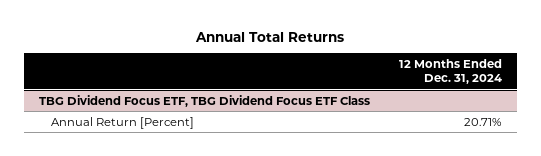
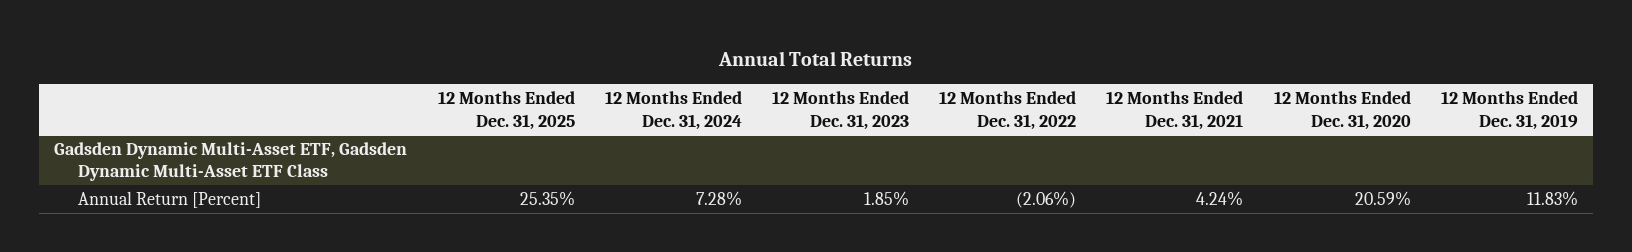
none -> [437,90,575,130] 12 Months Ended Dec. 31, 2025
none -> [771,90,909,130] 12 Months Ended Dec. 31, 2023
none -> [939,90,1077,130] 12 Months Ended Dec. 31, 2022
none -> [1106,90,1244,130] 12 Months Ended Dec. 31, 2021
none -> [1273,90,1411,130] 12 Months Ended Dec. 31, 2020
none -> [1440,90,1578,130] 12 Months Ended Dec. 31, 2019
[38,94,370,107] TBG Dividend Focus ETF, TBG Dividend Focus ETF Class -> none
none -> [54,141,408,182] Gadsden Dynamic Multi-Asset ETF, Gadsden Dynamic Multi-Asset ETF Class
[464,117,503,126] 20.71% -> [695,190,742,206] 7.28%

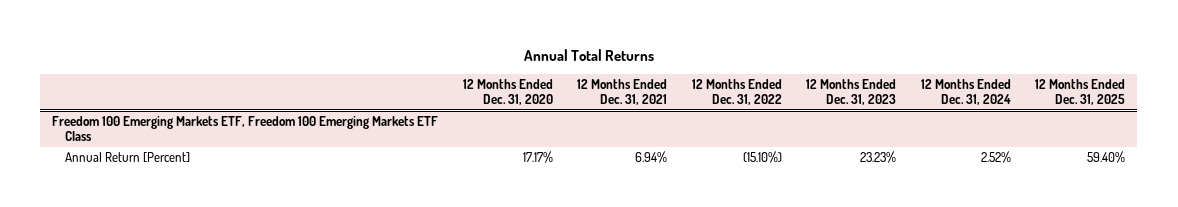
[1440,90,1578,130] 12 Months Ended Dec. 31, 2019 -> none
[54,141,408,182] Gadsden Dynamic Multi-Asset ETF, Gadsden Dynamic Multi-Asset ETF Class -> none
none -> [52,115,439,142] Freedom 100 Emerging Markets ETF, Freedom 100 Emerging Markets ETF Class
[519,190,575,206] 25.35% -> [1087,150,1126,163] 59.40%
[695,190,742,206] 7.28% -> [980,150,1011,163] 2.52%
[863,190,909,206] 1.85% -> [860,150,897,163] 23.23%
[1016,190,1077,208] (2.06%) -> [742,150,782,163] (15.10%)
[1196,190,1244,206] 4.24% -> [635,150,668,163] 6.94%
[1354,190,1411,206] 20.59% -> [522,150,553,163] 17.17%

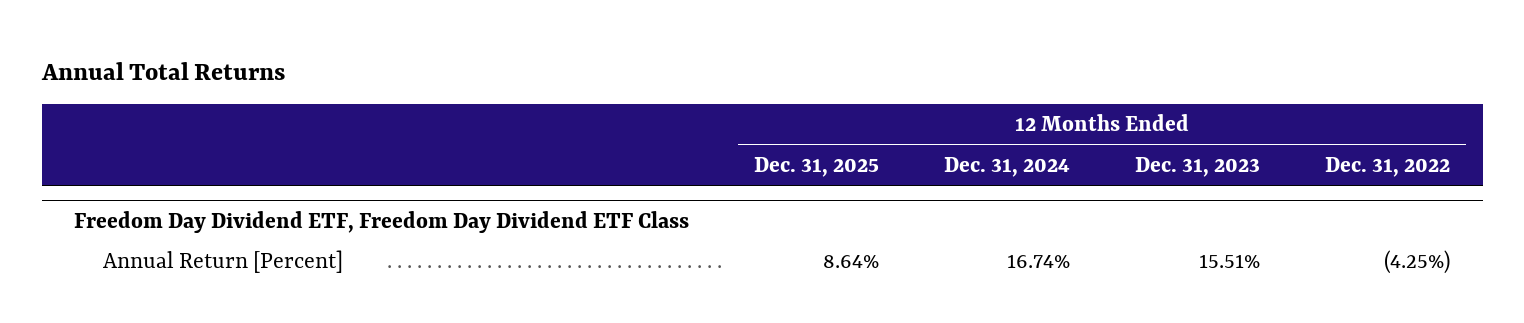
[462,78,553,106] 12 Months Ended Dec. 31, 2020 -> none
[577,78,668,106] 12 Months Ended Dec. 31, 2021 -> none
[52,115,439,142] Freedom 100 Emerging Markets ETF, Freedom 100 Emerging Markets ETF Class -> none
none -> [74,210,690,233] Freedom Day Dividend ETF, Freedom Day Dividend ETF Class
[742,150,782,163] (15.10%) -> [1384,250,1451,275] (4.25%)
[860,150,897,163] 23.23% -> [1199,254,1261,269] 15.51%
[980,150,1011,163] 2.52% -> [1007,254,1071,269] 16.74%
[1087,150,1126,163] 59.40% -> [823,255,880,269] 8.64%

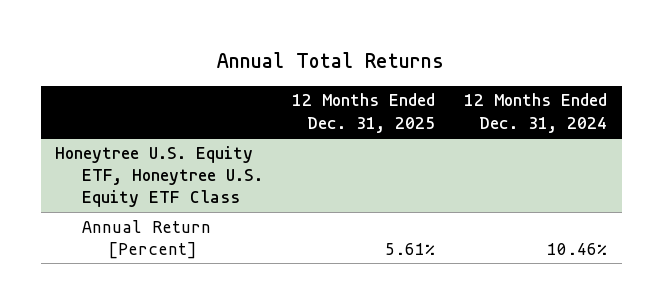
[1135,156,1261,177] Dec. 31, 2023 -> none
[1325,156,1451,177] Dec. 31, 2022 -> none
[74,210,690,233] Freedom Day Dividend ETF, Freedom Day Dividend ETF Class -> none
none -> [55,145,263,208] Honeytree U.S. Equity ETF, Honeytree U.S. Equity ETF Class
[823,255,880,269] 8.64% -> [384,242,435,255] 5.61%
[1007,254,1071,269] 16.74% -> [546,242,607,255] 10.46%

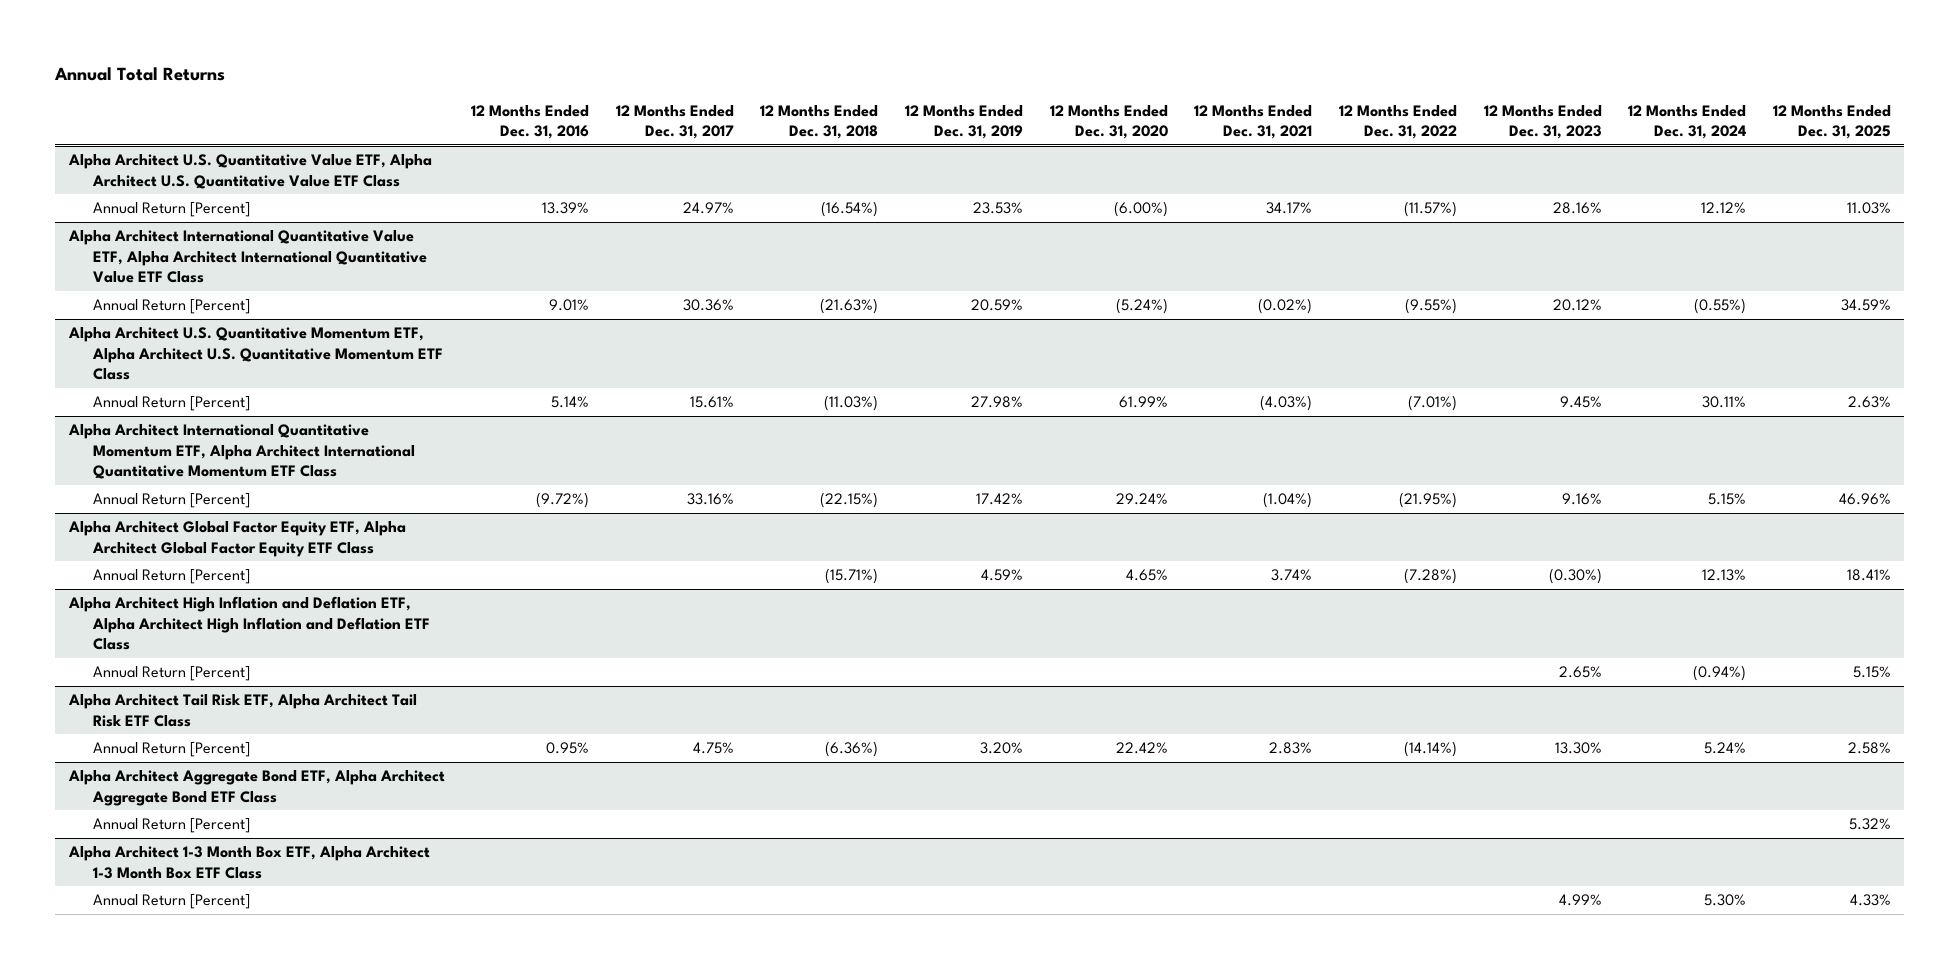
none -> [471,104,590,139] 12 Months Ended Dec. 31, 2016
none -> [615,104,734,139] 12 Months Ended Dec. 31, 2017
none -> [760,104,879,139] 12 Months Ended Dec. 31, 2018
none -> [905,104,1024,139] 12 Months Ended Dec. 31, 2019
none -> [1049,104,1168,139] 12 Months Ended Dec. 31, 2020
none -> [1194,104,1313,139] 12 Months Ended Dec. 31, 2021
none -> [1339,104,1458,139] 12 Months Ended Dec. 31, 2022
none -> [1483,104,1602,139] 12 Months Ended Dec. 31, 2023
[55,145,263,208] Honeytree U.S. Equity ETF, Honeytree U.S. Equity ETF Class -> none
none -> [67,154,432,189] Alpha Architect U.S. Quantitative Value ETF, Alpha Architect U.S. Quantitative Value ETF Class
[384,242,435,255] 5.61% -> [1846,202,1891,215] 11.03%
[546,242,607,255] 10.46% -> [1701,202,1747,215] 12.12%
none -> [67,230,427,284] Alpha Architect International Quantitative Value ETF, Alpha Architect International Quantitative Value ETF Class
none -> [92,299,250,315] Annual Return [Percent]
none -> [67,327,443,381] Alpha Architect U.S. Quantitative Momentum ETF, Alpha Architect U.S. Quantitative Momentum ETF Class
none -> [92,396,250,412] Annual Return [Percent]
none -> [67,424,415,480] Alpha Architect International Quantitative Momentum ETF, Alpha Architect International Quantitative Momentum ETF Class
none -> [92,493,250,509] Annual Return [Percent]
none -> [67,521,406,557] Alpha Architect Global Factor Equity ETF, Alpha Architect Global Factor Equity ETF Class
none -> [92,569,250,585] Annual Return [Percent]
none -> [67,596,430,651] Alpha Architect High Inflation and Deflation ETF, Alpha Architect High Inflation and Deflation ETF Class
none -> [92,666,250,682] Annual Return [Percent]
none -> [67,694,417,727] Alpha Architect Tail Risk ETF, Alpha Architect Tail Risk ETF Class
none -> [92,742,250,758] Annual Return [Percent]
none -> [67,770,445,806] Alpha Architect Aggregate Bond ETF, Alpha Architect Aggregate Bond ETF Class
none -> [92,818,250,834] Annual Return [Percent]
none -> [67,846,430,879] Alpha Architect 1-3 Month Box ETF, Alpha Architect 1-3 Month Box ETF Class
none -> [92,894,250,910] Annual Return [Percent]

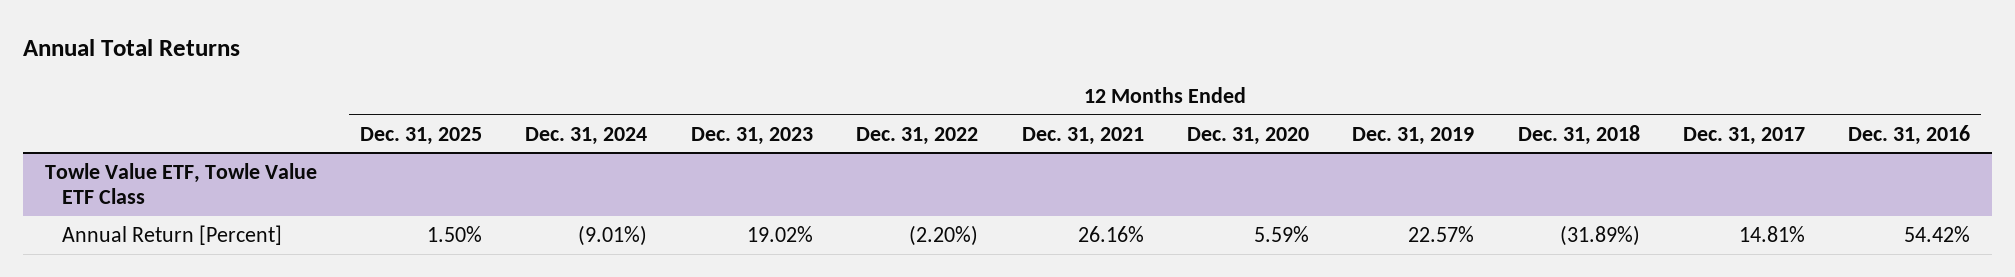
[67,154,432,189] Alpha Architect U.S. Quantitative Value ETF, Alpha Architect U.S. Quantitative Value ETF Class -> none
[67,230,427,284] Alpha Architect International Quantitative Value ETF, Alpha Architect International Quantitative Value ETF Class -> none
[92,299,250,315] Annual Return [Percent] -> none
[67,327,443,381] Alpha Architect U.S. Quantitative Momentum ETF, Alpha Architect U.S. Quantitative Momentum ETF Class -> none
[92,396,250,412] Annual Return [Percent] -> none
[67,424,415,480] Alpha Architect International Quantitative Momentum ETF, Alpha Architect International Quantitative Momentum ETF Class -> none
[92,493,250,509] Annual Return [Percent] -> none
[67,521,406,557] Alpha Architect Global Factor Equity ETF, Alpha Architect Global Factor Equity ETF Class -> none
[92,569,250,585] Annual Return [Percent] -> none
[67,596,430,651] Alpha Architect High Inflation and Deflation ETF, Alpha Architect High Inflation and Deflation ETF Class -> none
[92,666,250,682] Annual Return [Percent] -> none
[67,694,417,727] Alpha Architect Tail Risk ETF, Alpha Architect Tail Risk ETF Class -> none
[92,742,250,758] Annual Return [Percent] -> none
[67,770,445,806] Alpha Architect Aggregate Bond ETF, Alpha Architect Aggregate Bond ETF Class -> none
[92,818,250,834] Annual Return [Percent] -> none
[67,846,430,879] Alpha Architect 1-3 Month Box ETF, Alpha Architect 1-3 Month Box ETF Class -> none
[92,894,250,910] Annual Return [Percent] -> none
none -> [44,162,317,205] Towle Value ETF, Towle Value ETF Class
[542,202,590,215] 13.39% -> [1904,225,1971,242] 54.42%
[682,202,734,215] 24.97% -> [1739,225,1806,242] 14.81%
[821,201,879,218] (16.54%) -> [1559,224,1640,246] (31.89%)
[973,202,1024,215] 23.53% -> [1408,225,1475,242] 22.57%
[1113,201,1168,218] (6.00%) -> [1253,225,1309,242] 5.59%
[1266,202,1313,215] 34.17% -> [1077,225,1144,242] 26.16%
[1404,201,1458,218] (11.57%) -> [909,224,979,246] (2.20%)
[1552,202,1602,215] 28.16% -> [746,225,813,242] 19.02%
[1701,202,1747,215] 12.12% -> [578,224,648,246] (9.01%)
[1846,202,1891,215] 11.03% -> [427,225,483,242] 1.50%

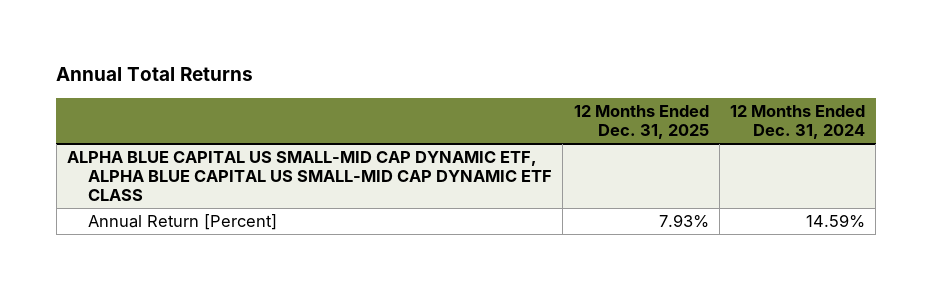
[690,126,813,145] Dec. 31, 2023 -> none
[856,126,979,145] Dec. 31, 2022 -> none
[1021,126,1144,145] Dec. 31, 2021 -> none
[1186,126,1309,145] Dec. 31, 2020 -> none
[1352,126,1475,145] Dec. 31, 2019 -> none
[1517,124,1640,145] Dec. 31, 2018 -> none
[1683,126,1806,145] Dec. 31, 2017 -> none
[1848,124,1971,145] Dec. 31, 2016 -> none
[44,162,317,205] Towle Value ETF, Towle Value ETF Class -> none
none -> [66,151,552,202] ALPHA BLUE CAPITAL US SMALL-MID CAP DYNAMIC ETF, ALPHA BLUE CAPITAL US SMALL-MID CAP DYNAMIC ETF CLASS
[427,225,483,242] 1.50% -> [658,214,709,229] 7.93%
[578,224,648,246] (9.01%) -> [806,214,866,229] 14.59%

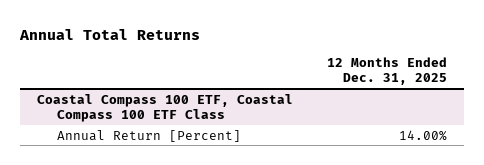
[730,104,866,139] 12 Months Ended Dec. 31, 2024 -> none
[66,151,552,202] ALPHA BLUE CAPITAL US SMALL-MID CAP DYNAMIC ETF, ALPHA BLUE CAPITAL US SMALL-MID CAP DYNAMIC ETF CLASS -> none
none -> [37,93,294,122] Coastal Compass 100 ETF, Coastal Compass 100 ETF Class
[658,214,709,229] 7.93% -> [399,129,448,141] 14.00%

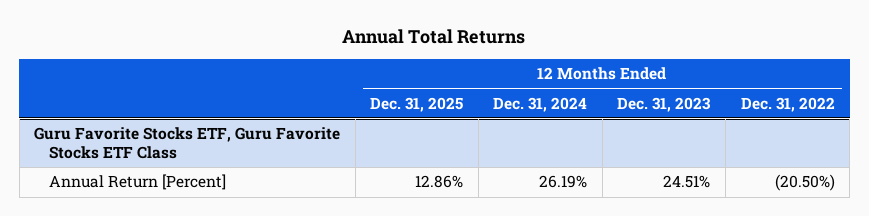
none -> [493,96,588,112] Dec. 31, 2024
none -> [617,96,712,112] Dec. 31, 2023
none -> [740,96,835,112] Dec. 31, 2022
[37,93,294,122] Coastal Compass 100 ETF, Coastal Compass 100 ETF Class -> none
none -> [34,127,341,160] Guru Favorite Stocks ETF, Guru Favorite Stocks ETF Class
[399,129,448,141] 14.00% -> [415,175,464,189] 12.86%

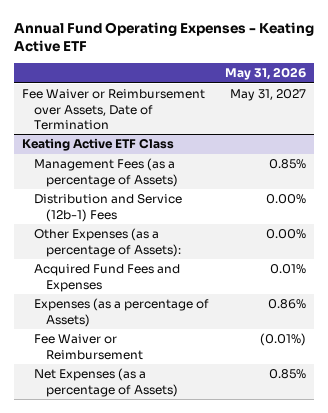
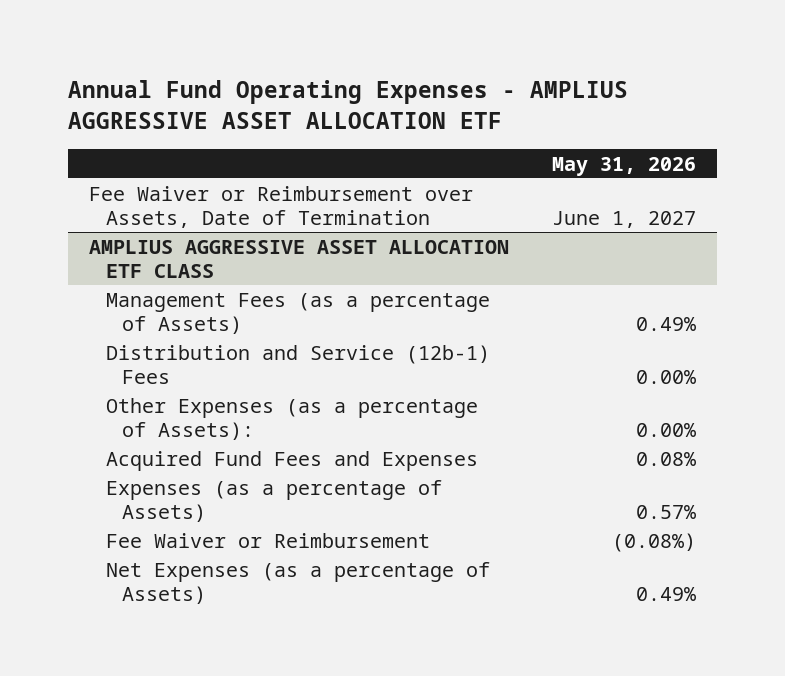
[14,21,315,53] Annual Fund Operating Expenses - Keating Active ETF -> [67,80,628,130] Annual Fund Operating Expenses - AMPLIUS AGGRESSIVE ASSET ALLOCATION ETF
[22,138,175,152] Keating Active ETF Class -> none
[230,89,307,102] May 31, 2027 -> [551,210,696,228] June 1, 2027
none -> [89,239,510,278] AMPLIUS AGGRESSIVE ASSET ALLOCATION ETF CLASS
[269,159,307,170] 0.85% -> [635,316,696,331] 0.49%
[270,264,307,275] 0.01% -> [635,451,696,466] 0.08%
[268,299,307,310] 0.86% -> [635,504,696,519] 0.57%
[260,333,307,347] (0.01%) -> [611,532,696,552] (0.08%)
[269,369,307,380] 0.85% -> [635,586,696,601] 0.49%

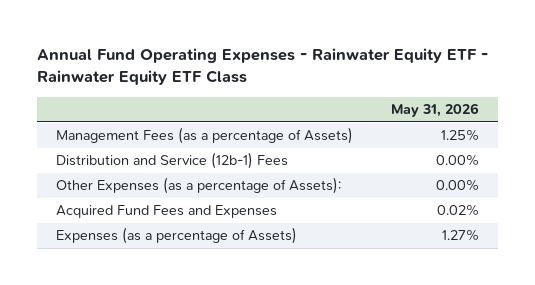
[67,80,628,130] Annual Fund Operating Expenses - AMPLIUS AGGRESSIVE ASSET ALLOCATION ETF -> [37,47,489,86] Annual Fund Operating Expenses - Rainwater Equity ETF - Rainwater Equity ETF Class
[89,185,474,228] Fee Waiver or Reimbursement over Assets, Date of Termination -> none
[89,239,510,278] AMPLIUS AGGRESSIVE ASSET ALLOCATION ETF CLASS -> none
[635,316,696,331] 0.49% -> [441,129,480,142] 1.25%
[105,532,430,548] Fee Waiver or Reimbursement -> none
[105,561,490,604] Net Expenses (as a percentage of Assets) -> none
[635,451,696,466] 0.08% -> [437,204,480,217] 0.02%
[635,504,696,519] 0.57% -> [442,229,480,242] 1.27%

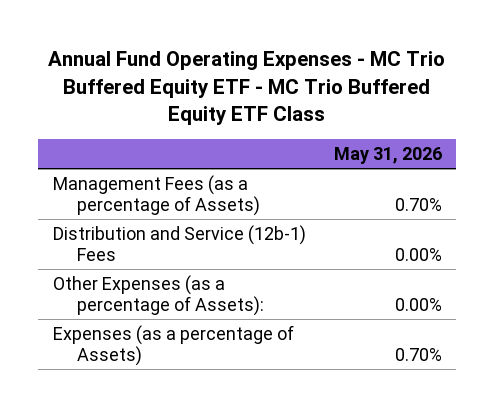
[37,47,489,86] Annual Fund Operating Expenses - Rainwater Equity ETF - Rainwater Equity ETF Class -> [48,51,446,126] Annual Fund Operating Expenses - MC Trio Buffered Equity ETF - MC Trio Buffered Equity ETF Class
[441,129,480,142] 1.25% -> [394,197,442,211] 0.70%
[56,205,278,219] Acquired Fund Fees and Expenses -> none
[442,229,480,242] 1.27% -> [394,347,442,361] 0.70%

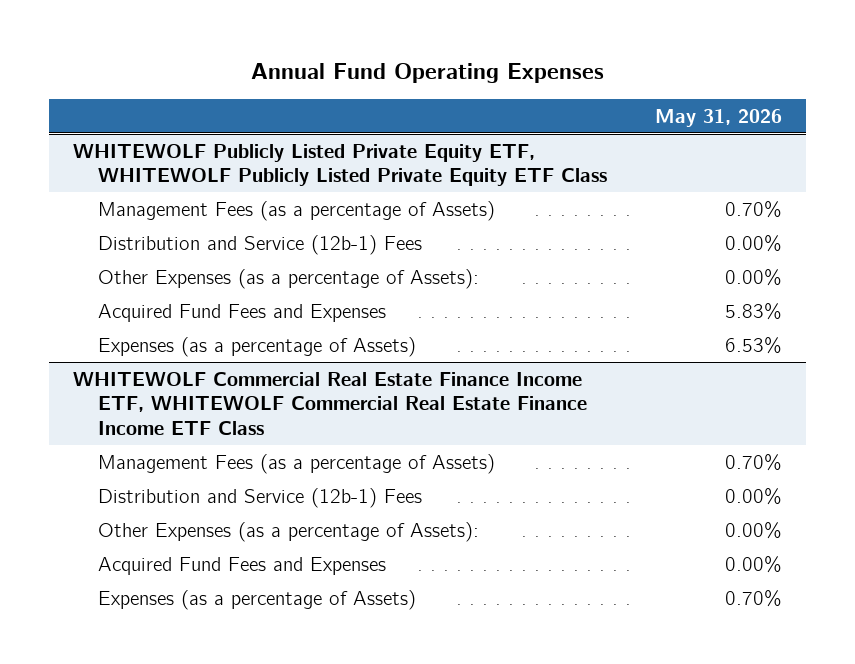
[48,51,446,126] Annual Fund Operating Expenses - MC Trio Buffered Equity ETF - MC Trio Buffered Equity ETF Class -> [250,63,604,84] Annual Fund Operating Expenses
none -> [73,143,607,187] WHITEWOLF Publicly Listed Private Equity ETF, WHITEWOLF Publicly Listed Private Equity ETF Class
none -> [97,303,386,322] Acquired Fund Fees and Expenses
none -> [97,336,416,357] Expenses (as a percentage of Assets)
none -> [73,371,587,435] WHITEWOLF Commercial Real Estate Finance Income ETF, WHITEWOLF Commercial Real Estate Finance Income ETF Class
none -> [97,453,495,474] Management Fees (as a percentage of Assets)
none -> [97,487,422,508] Distribution and Service (12b-1) Fees
none -> [97,521,479,542] Other Expenses (as a percentage of Assets):
none -> [97,556,386,575] Acquired Fund Fees and Expenses

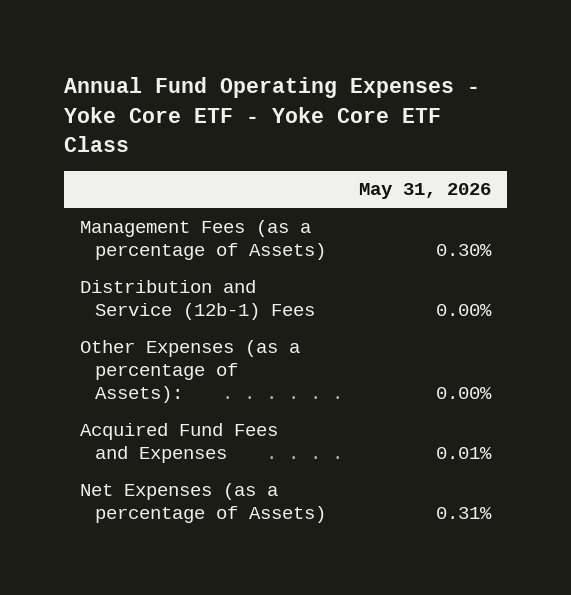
[250,63,604,84] Annual Fund Operating Expenses -> [64,77,481,152] Annual Fund Operating Expenses - Yoke Core ETF - Yoke Core ETF Class
[73,143,607,187] WHITEWOLF Publicly Listed Private Equity ETF, WHITEWOLF Publicly Listed Private Equity ETF Class -> none
[97,234,422,255] Distribution and Service (12b-1) Fees -> none
[97,268,479,289] Other Expenses (as a percentage of Assets): -> none
[97,303,386,322] Acquired Fund Fees and Expenses -> none
[97,336,416,357] Expenses (as a percentage of Assets) -> none
[73,371,587,435] WHITEWOLF Commercial Real Estate Finance Income ETF, WHITEWOLF Commercial Real Estate Finance Income ETF Class -> none
[97,453,495,474] Management Fees (as a percentage of Assets) -> none
[725,200,783,218] 0.70% -> [435,243,492,256] 0.30%
[725,555,783,573] 0.00% -> [435,446,492,459] 0.01%
[97,589,416,610] Expenses (as a percentage of Assets) -> [80,482,327,523] Net Expenses (as a percentage of Assets)
[725,589,783,607] 0.70% -> [435,506,492,519] 0.31%

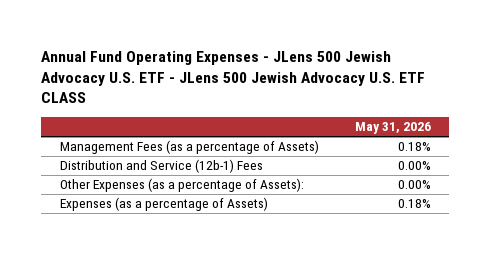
[64,77,481,152] Annual Fund Operating Expenses - Yoke Core ETF - Yoke Core ETF Class -> [41,50,426,104] Annual Fund Operating Expenses - JLens 500 Jewish Advocacy U.S. ETF - JLens 500 Jewish Advocacy U.S. ETF CLASS
[435,243,492,256] 0.30% -> [398,142,432,152] 0.18%
[80,422,279,463] Acquired Fund Fees and Expenses -> none
[80,482,327,523] Net Expenses (as a percentage of Assets) -> [59,197,268,212] Expenses (as a percentage of Assets)
[435,506,492,519] 0.31% -> [398,199,432,209] 0.18%

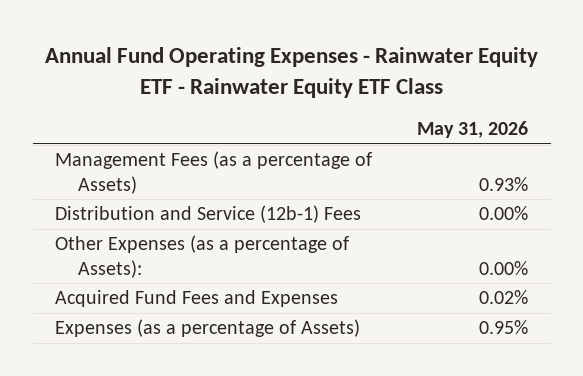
[41,50,426,104] Annual Fund Operating Expenses - JLens 500 Jewish Advocacy U.S. ETF - JLens 500 Jewish Advocacy U.S. ETF CLASS -> [44,47,538,98] Annual Fund Operating Expenses - Rainwater Equity ETF - Rainwater Equity ETF Class
[398,142,432,152] 0.18% -> [479,176,529,191] 0.93%
none -> [55,290,339,308] Acquired Fund Fees and Expenses
[398,199,432,209] 0.18% -> [479,320,529,335] 0.95%

